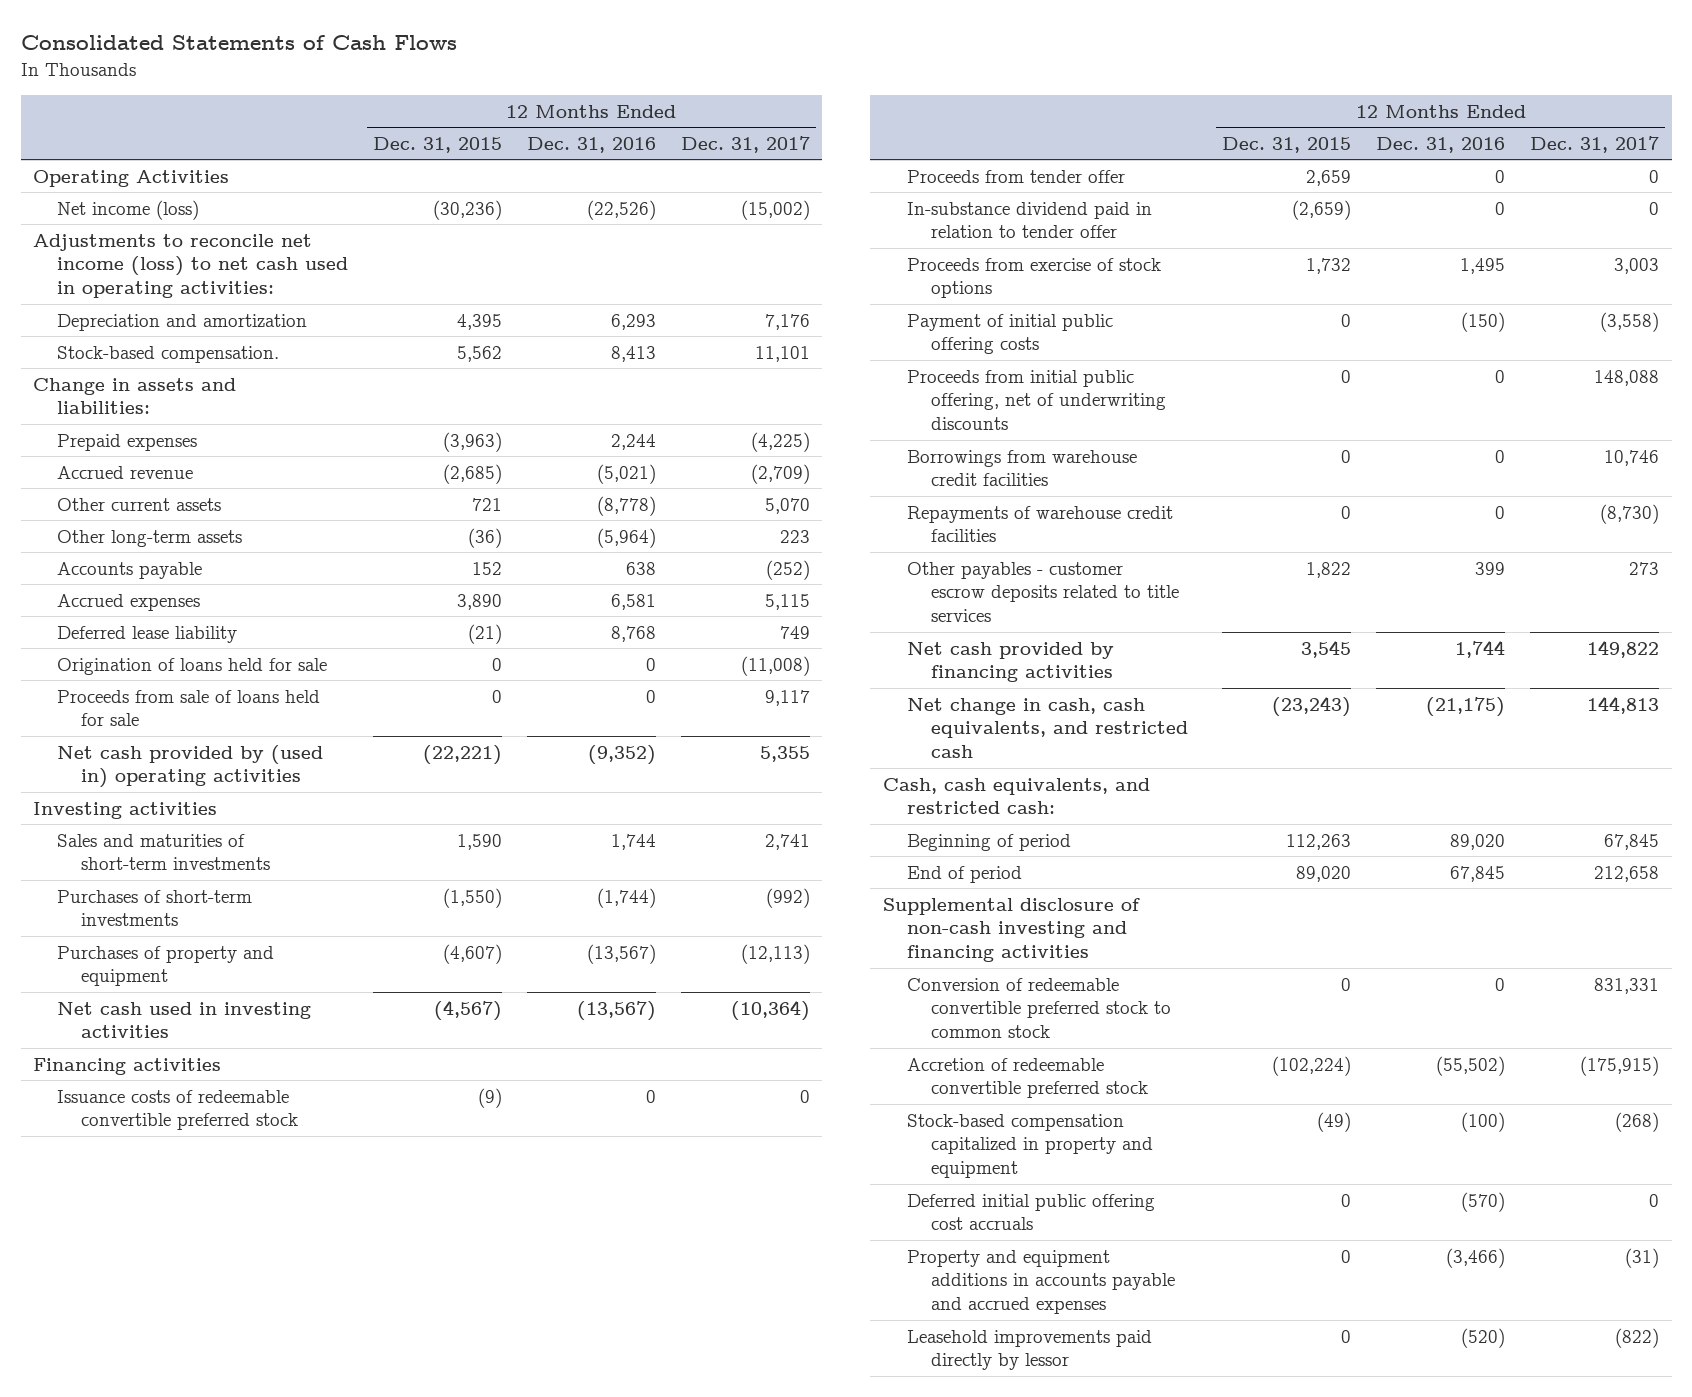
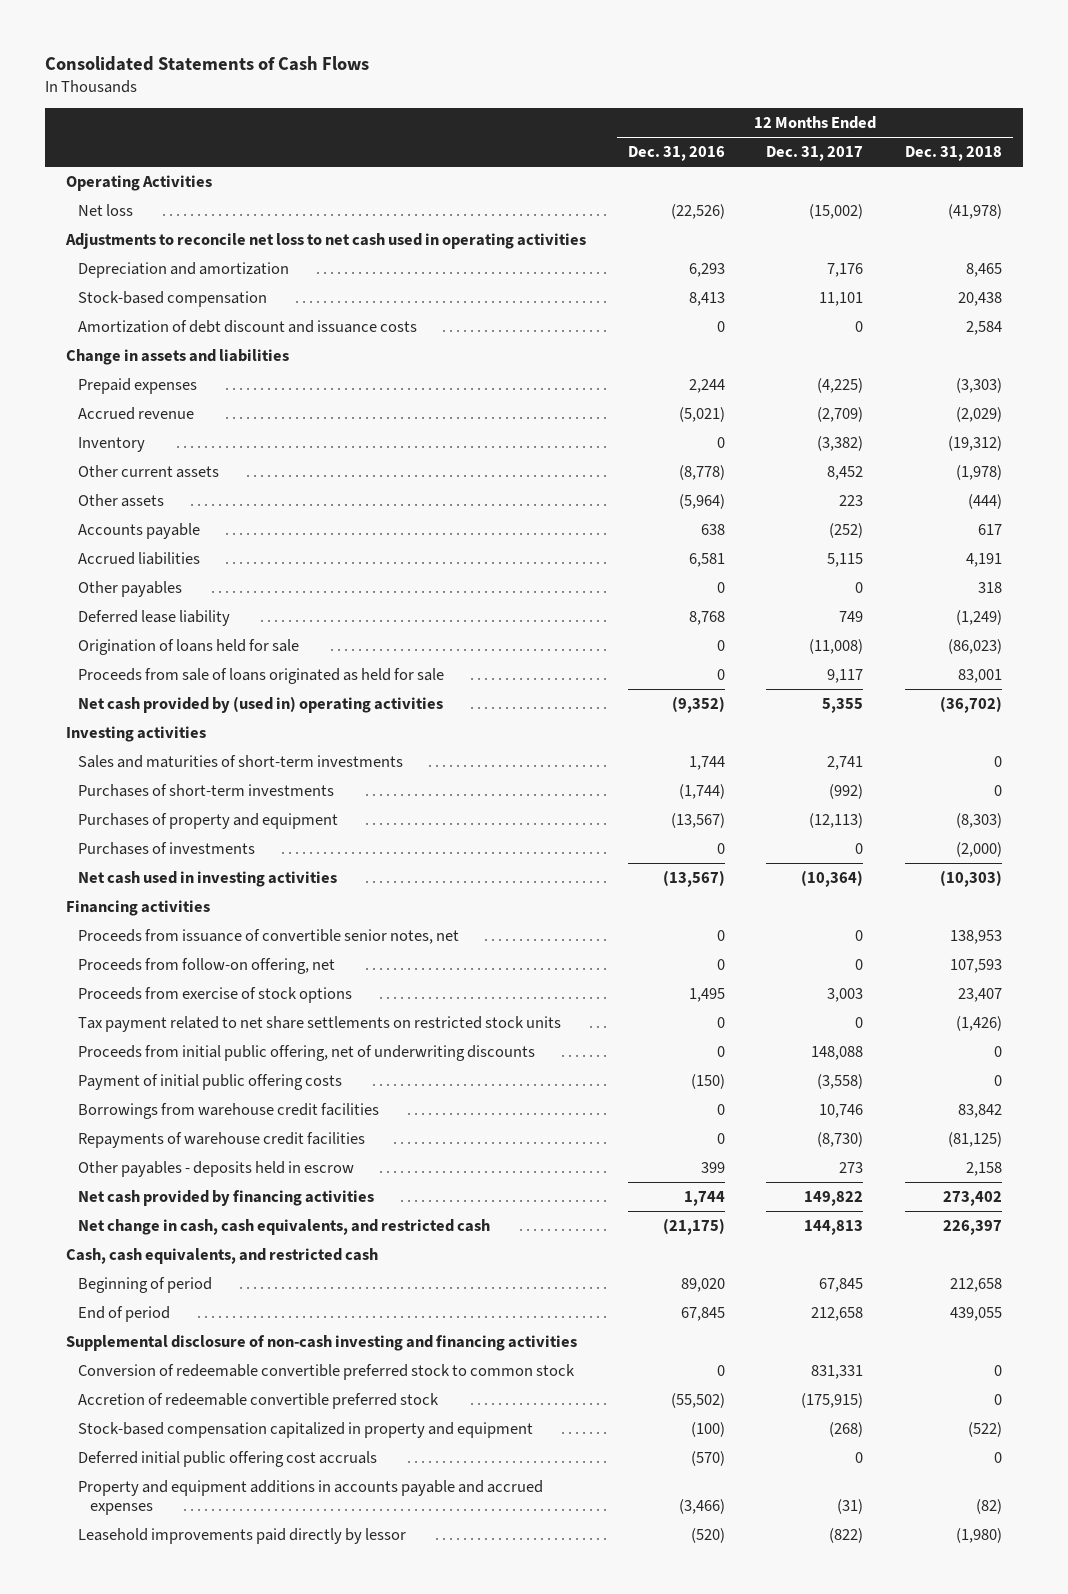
[373,136,503,153] Dec. 31, 2015 -> none
none -> [905,146,1003,162] Dec. 31, 2018
[57,199,200,220] Net income (loss) -> [77,203,133,216] Net loss
[33,233,349,299] Adjustments to reconcile net income (loss) to net cash used in operating activities: -> [64,232,586,249] Adjustments to reconcile net loss to net cash used in operating activities
[57,345,280,363] Stock-based compensation. -> [77,290,267,307] Stock-based compensation
none -> [77,319,417,333] Amortization of debt discount and issuance costs
[33,377,237,415] Change in assets and liabilities: -> [65,348,289,365] Change in assets and liabilities
none -> [77,436,145,452] Inventory
[764,497,810,514] 5,070 -> [827,465,864,480] 8,452
[57,529,243,547] Other long-term assets -> [77,493,164,507] Other assets
[57,593,201,611] Accrued expenses -> [77,551,200,565] Accrued liabilities
none -> [77,580,182,597] Other payables
[57,689,321,727] Proceeds from sale of loans held for sale -> [77,667,444,684] Proceeds from sale of loans originated as held for sale
none -> [77,841,255,855] Purchases of investments
[57,1089,299,1131] Issuance costs of redeemable convertible preferred stock -> none
[906,201,1152,239] In-substance dividend paid in relation to tender offer -> none
none -> [77,928,459,944] Proceeds from issuance of convertible senior notes, net
[906,169,1125,183] Proceeds from tender offer -> [77,957,335,974] Proceeds from follow-on offering, net
none -> [77,1015,561,1032] Tax payment related to net share settlements on restricted stock units
[906,313,1113,355] Payment of initial public offering costs -> [77,1073,342,1090] Payment of initial public offering costs
[906,561,1179,623] Other payables - customer escrow deposits related to title services -> [77,1160,354,1177] Other payables - deposits held in escrow
[882,777,1150,815] Cash, cash equivalents, and restricted cash: -> [65,1247,378,1264] Cash, cash equivalents, and restricted cash

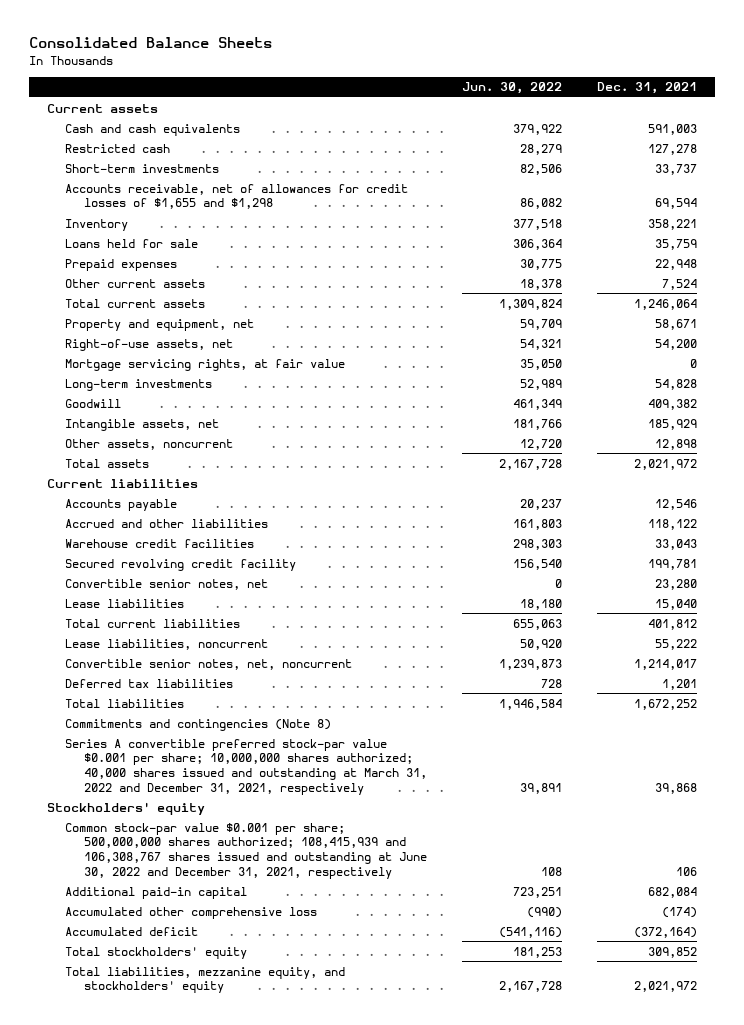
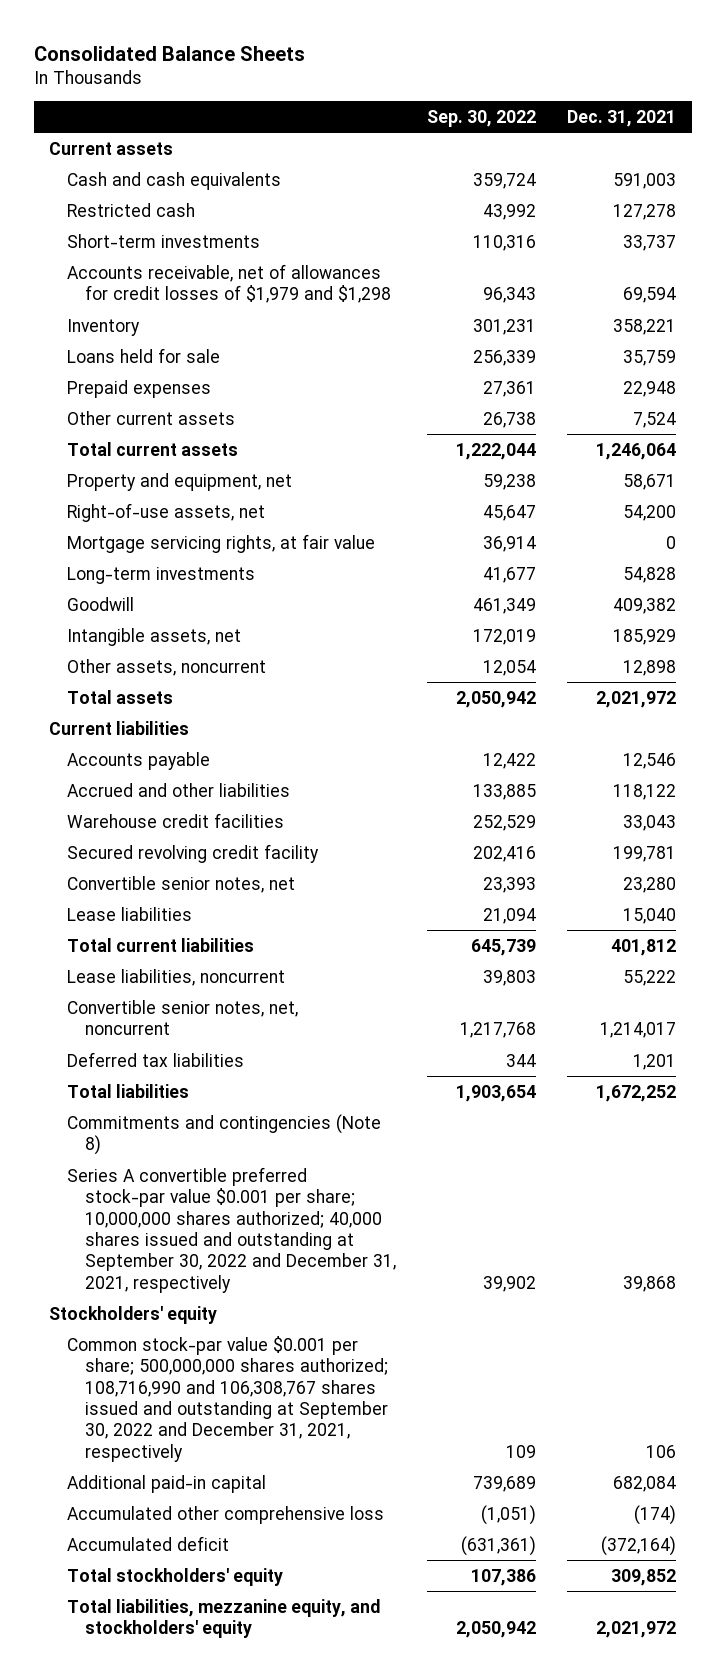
[462,82,563,95] Jun. 30, 2022 -> none
none -> [426,109,536,127] Sep. 30, 2022
[65,183,409,210] Accounts receivable, net of allowances for credit losses of $1,655 and $1,298 -> [67,263,391,304] Accounts receivable, net of allowances for credit losses of $1,979 and $1,298
[65,738,428,796] Series A convertible preferred stock-par value $0.001 per share; 10,000,000 shares authorized; 40,000 shares issued and outstanding at March 31, 2022 and December 31, 2021, respectively -> [67,1166,396,1293] Series A convertible preferred stock-par value $0.001 per share; 10,000,000 shares authorized; 40,000 shares issued and outstanding at September 30, 2022 and December 31, 2021, respectively
[65,822,428,880] Common stock-par value $0.001 per share; 500,000,000 shares authorized; 108,415,939 and 106,308,767 shares issued and outstanding at June 30, 2022 and December 31, 2021, respectively -> [67,1335,388,1462] Common stock-par value $0.001 per share; 500,000,000 shares authorized; 108,716,990 and 106,308,767 shares issued and outstanding at September 30, 2022 and December 31, 2021, respectively

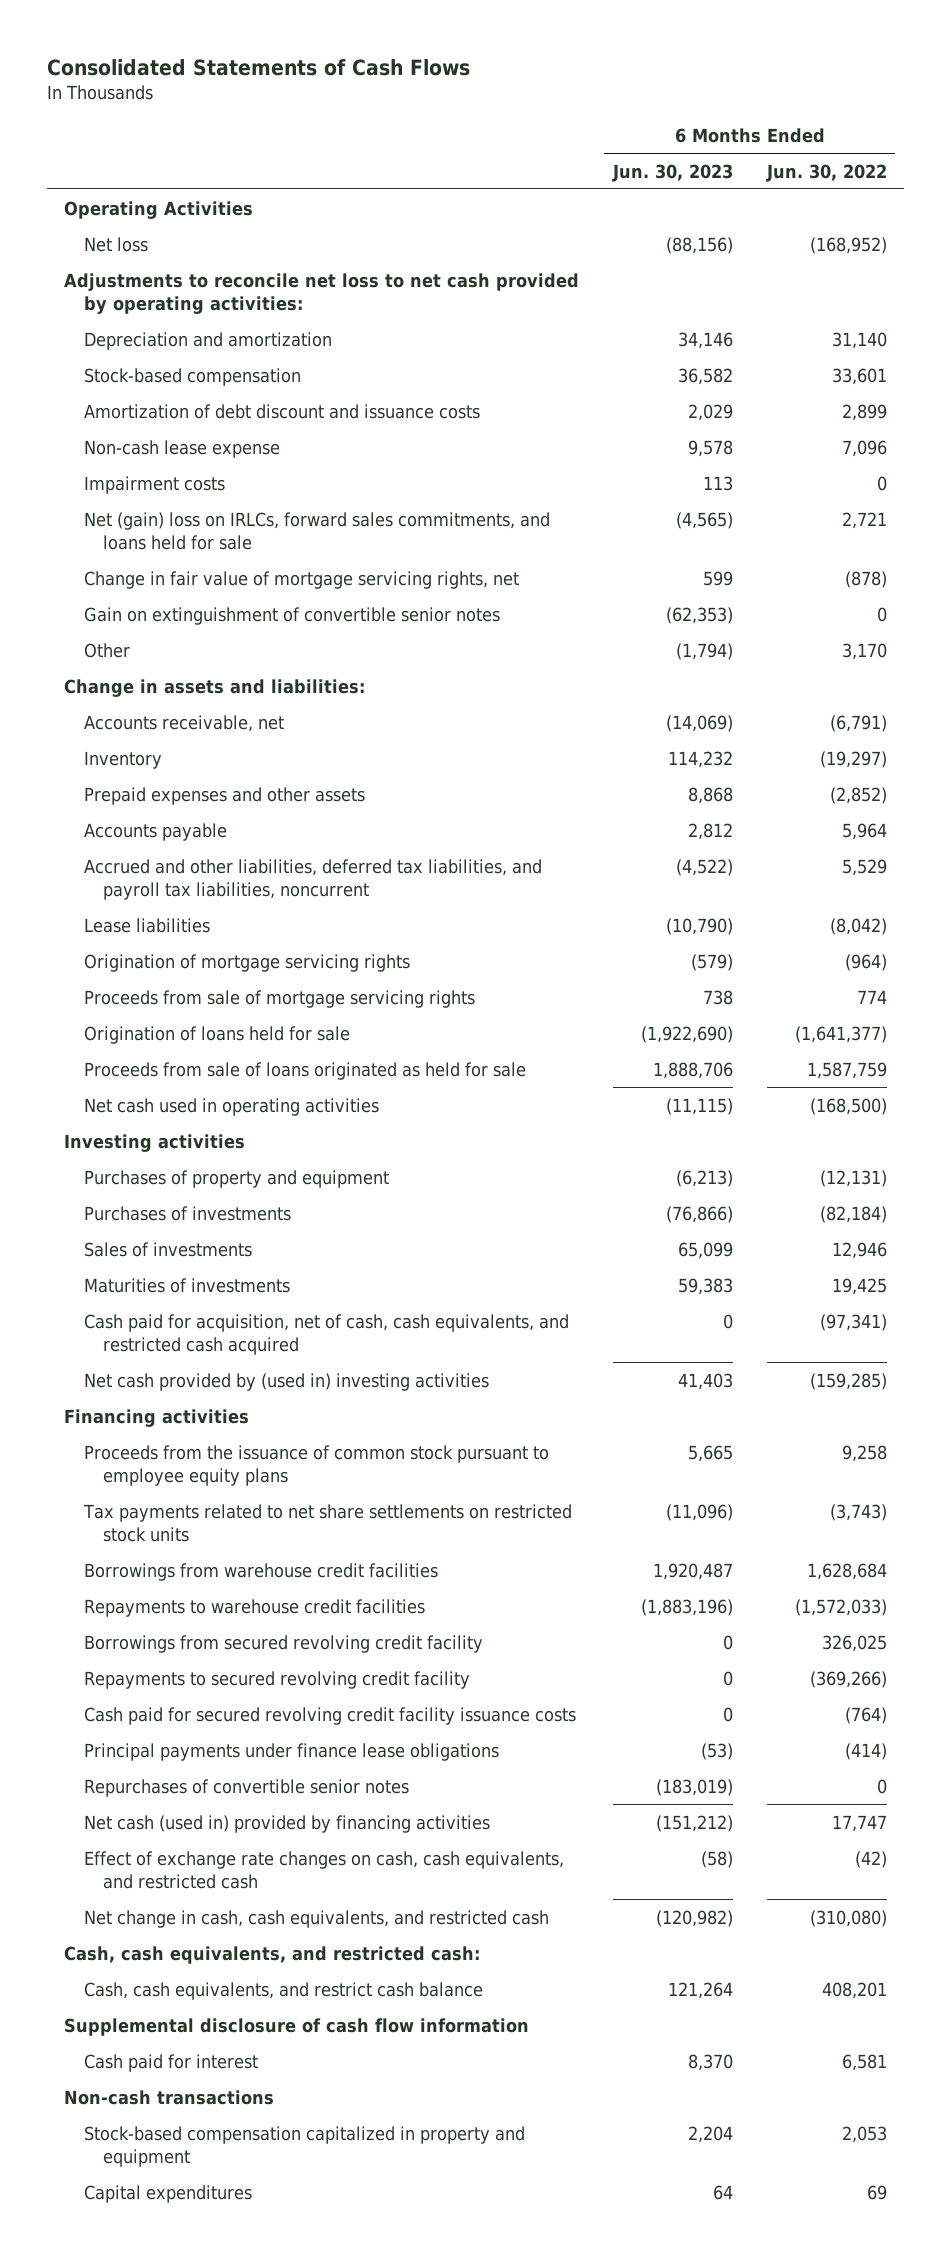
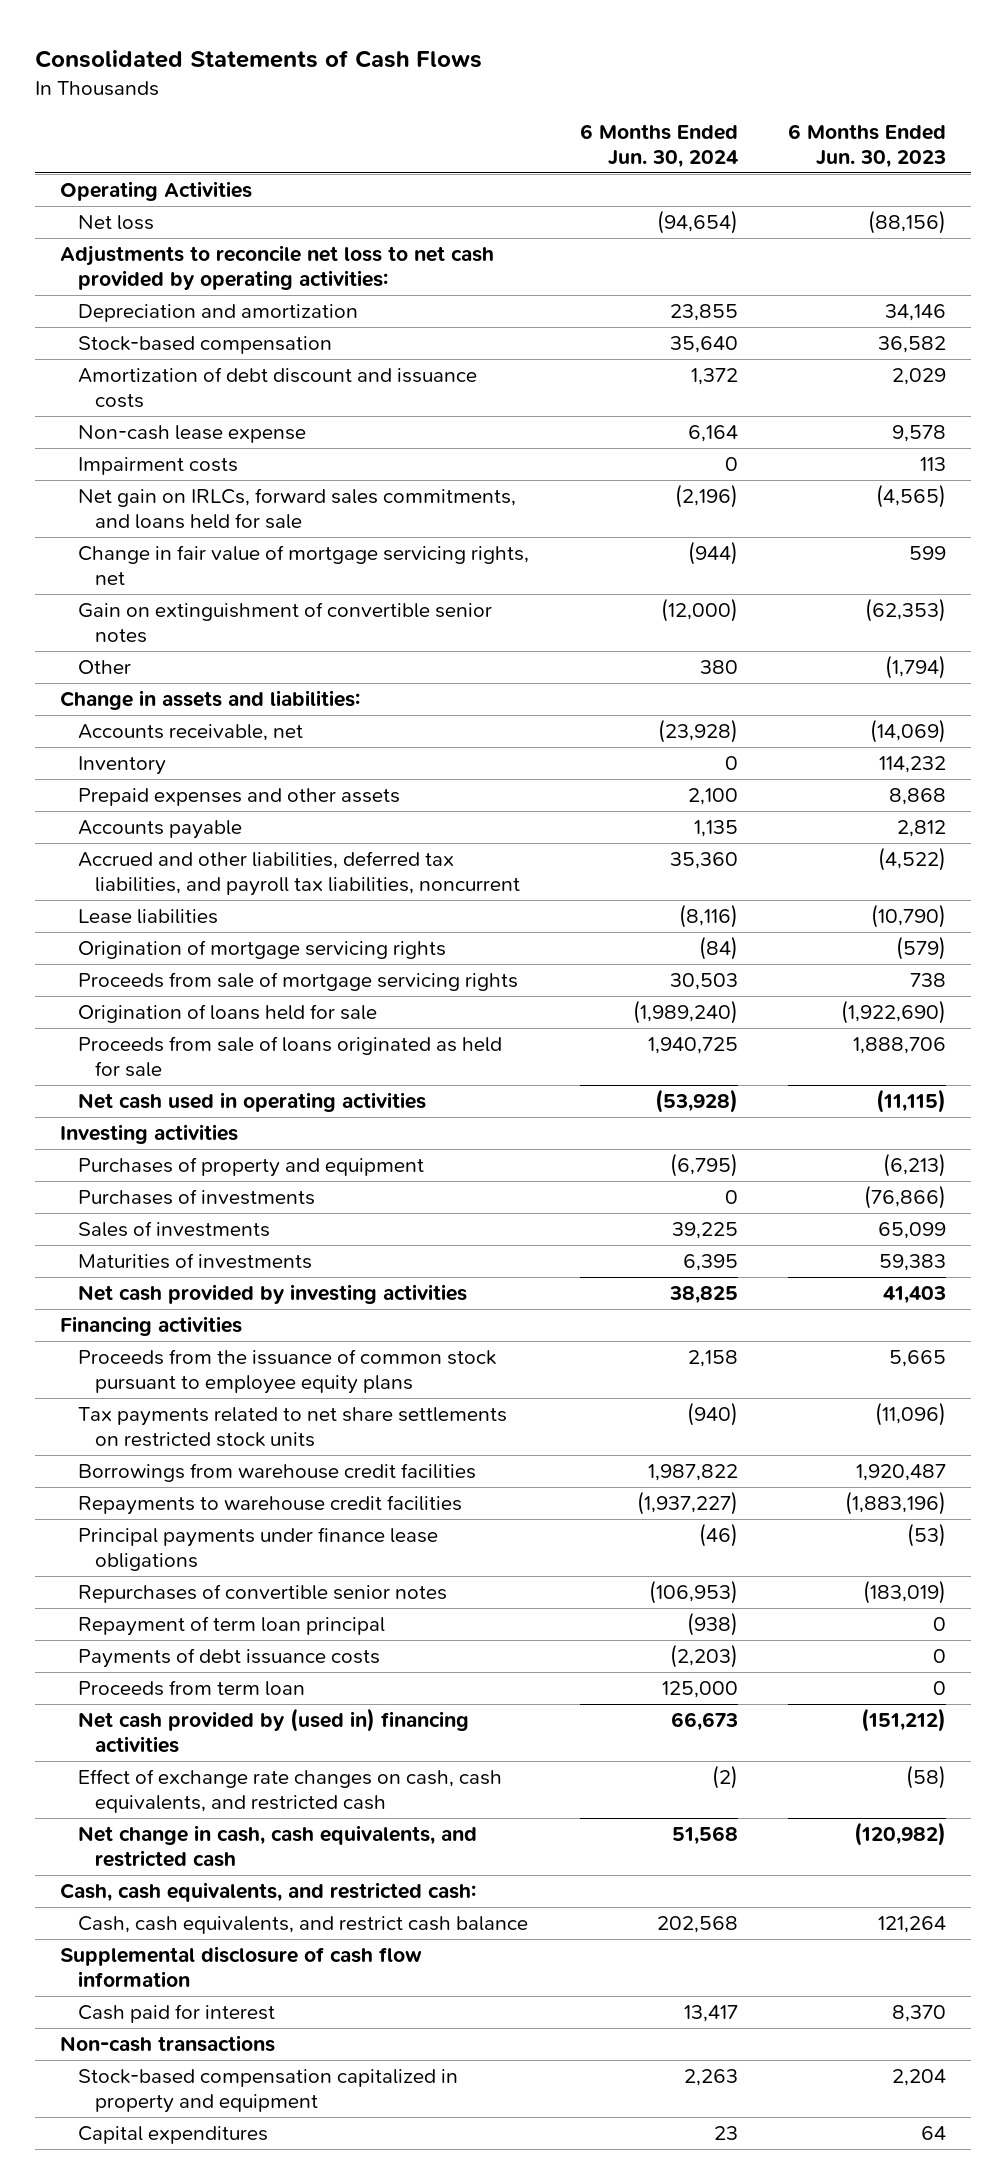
[765,163,887,182] Jun. 30, 2022 -> none
none -> [579,123,738,168] 6 Months Ended Jun. 30, 2024
[83,511,550,550] Net (gain) loss on IRLCs, forward sales commitments, and loans held for sale -> [77,487,516,529] Net gain on IRLCs, forward sales commitments, and loans held for sale
[83,1313,569,1355] Cash paid for acquisition, net of cash, cash equivalents, and restricted cash acquired -> none
[83,1372,489,1391] Net cash provided by (used in) investing activities -> [77,1283,467,1304] Net cash provided by investing activities
[83,1634,483,1653] Borrowings from secured revolving credit facility -> none
[83,1670,470,1689] Repayments to secured revolving credit facility -> none
[83,1706,576,1725] Cash paid for secured revolving credit facility issuance costs -> none
none -> [77,1615,385,1636] Repayment of term loan principal
none -> [77,1647,380,1668] Payments of debt issuance costs
none -> [77,1679,305,1696] Proceeds from term loan
[83,1814,490,1833] Net cash (used in) provided by financing activities -> [77,1707,469,1753] Net cash provided by (used in) financing activities

